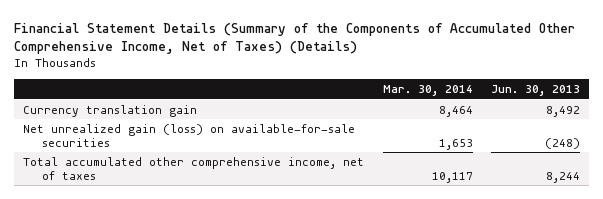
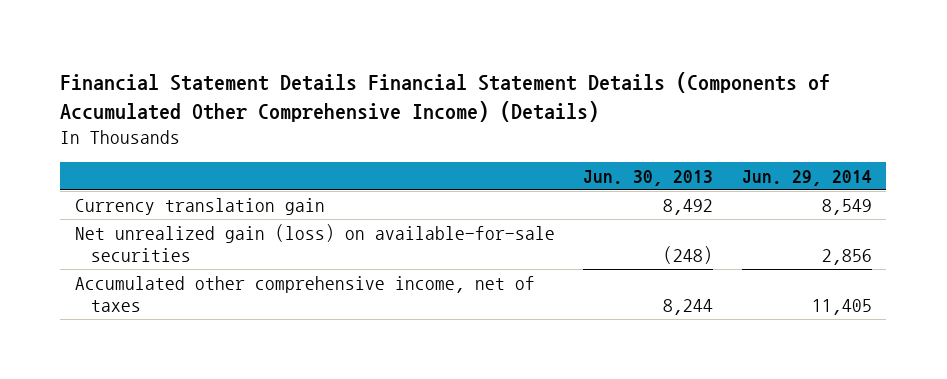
[14,22,576,55] Financial Statement Details (Summary of the Components of Accumulated Other Comprehensive Income, Net of Taxes) (Details) -> [60,72,831,122] Financial Statement Details Financial Statement Details (Components of Accumulated Other Comprehensive Income) (Details)
[382,85,473,97] Mar. 30, 2014 -> none
none -> [741,169,872,186] Jun. 29, 2014
[23,156,365,180] Total accumulated other comprehensive income, net of taxes -> [74,276,535,312] Accumulated other comprehensive income, net of taxes

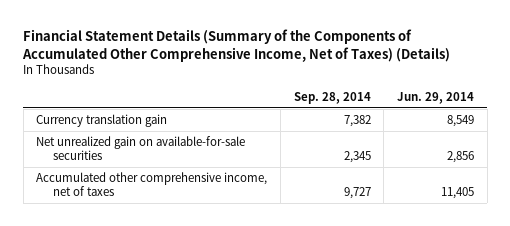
[60,72,831,122] Financial Statement Details Financial Statement Details (Components of Accumulated Other Comprehensive Income) (Details) -> [22,28,451,62] Financial Statement Details (Summary of the Components of Accumulated Other Comprehensive Income, Net of Taxes) (Details)
[583,169,714,186] Jun. 30, 2013 -> none
none -> [293,91,371,104] Sep. 28, 2014
[74,224,555,262] Net unrealized gain (loss) on available-for-sale securities -> [36,136,246,160] Net unrealized gain on available-for-sale securities

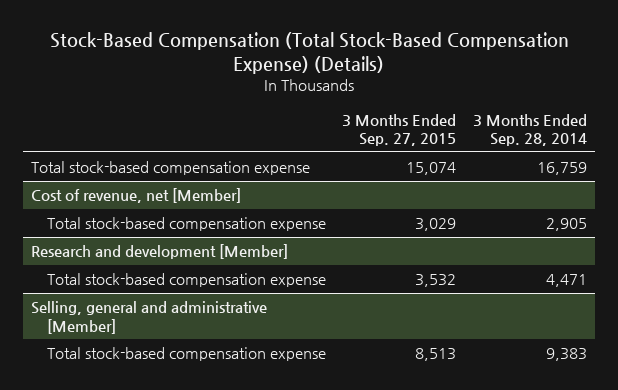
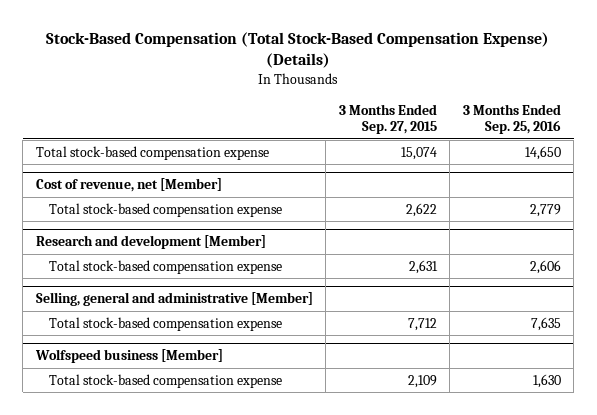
[472,113,587,146] 3 Months Ended Sep. 28, 2014 -> none
none -> [462,103,561,135] 3 Months Ended Sep. 25, 2016
[415,218,457,232] 3,029 -> [405,202,437,217] 2,622
[415,274,457,288] 3,532 -> [408,259,438,274] 2,631
[415,348,457,362] 8,513 -> [407,317,437,331] 7,712
none -> [34,349,223,364] Wolfspeed business [Member]
none -> [48,373,282,388] Total stock-based compensation expense

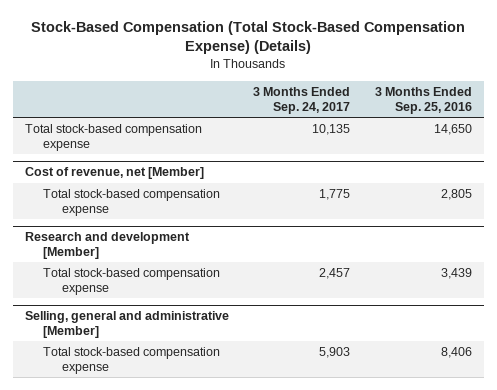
[338,103,437,135] 3 Months Ended Sep. 27, 2015 -> none
none -> [253,87,351,114] 3 Months Ended Sep. 24, 2017
[529,203,561,217] 2,779 -> [441,189,473,201] 2,805
[529,259,561,274] 2,606 -> [441,268,473,280] 3,439
[34,349,223,364] Wolfspeed business [Member] -> none
[48,373,282,388] Total stock-based compensation expense -> none
[530,316,561,331] 7,635 -> [441,347,473,359] 8,406

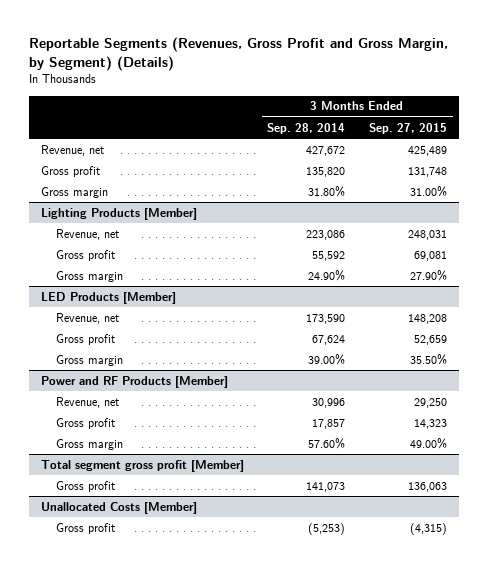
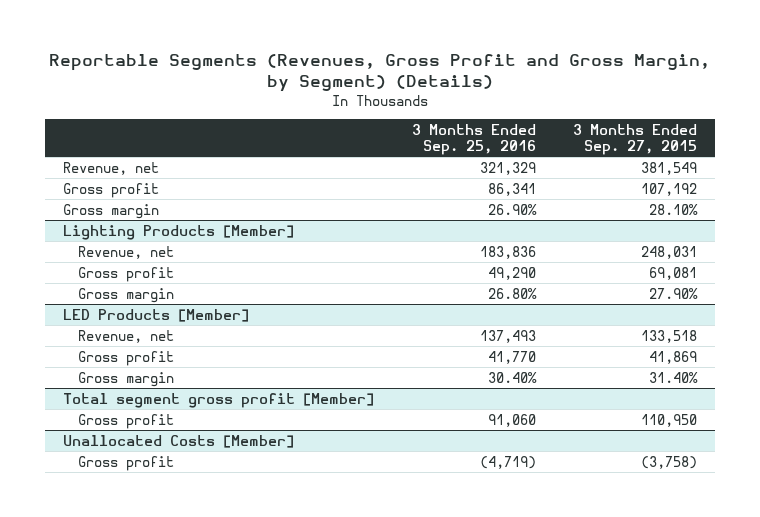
[267,122,346,134] Sep. 28, 2014 -> none
none -> [411,124,536,155] 3 Months Ended Sep. 25, 2016
[407,145,447,156] 425,489 -> [640,161,697,175] 381,549
[407,166,447,177] 131,748 -> [640,182,697,196] 107,192
[409,185,447,197] 31.00% -> [648,203,698,215] 28.10%
[40,375,228,388] Power and RF Products [Member] -> none
[55,396,119,408] Revenue, net -> none
[55,417,115,429] Gross profit -> none
[55,438,123,450] Gross margin -> none
[407,313,447,324] 148,208 -> [640,329,697,343] 133,518
[413,334,447,345] 52,659 -> [648,350,697,364] 41,869
[409,353,447,365] 35.50% -> [648,371,698,383] 31.40%
[407,481,447,492] 136,063 -> [640,413,697,427] 110,950
[409,522,447,535] (4,315) -> [640,455,697,469] (3,758)

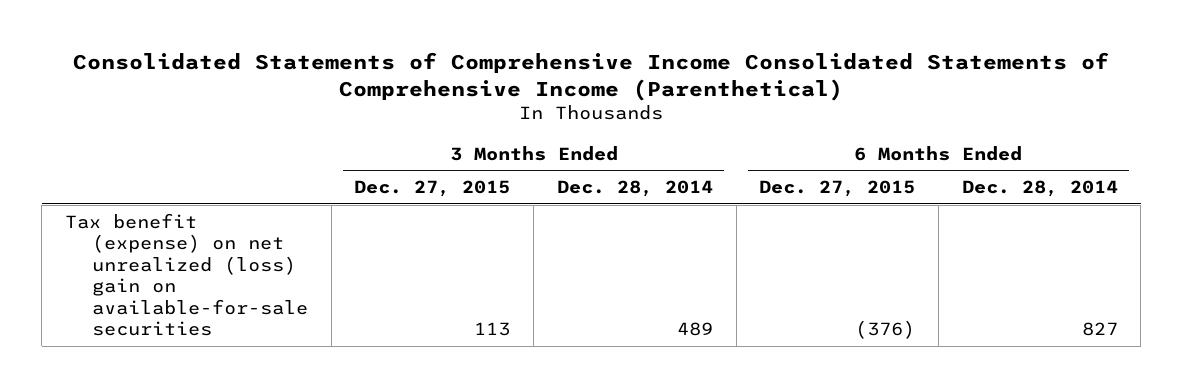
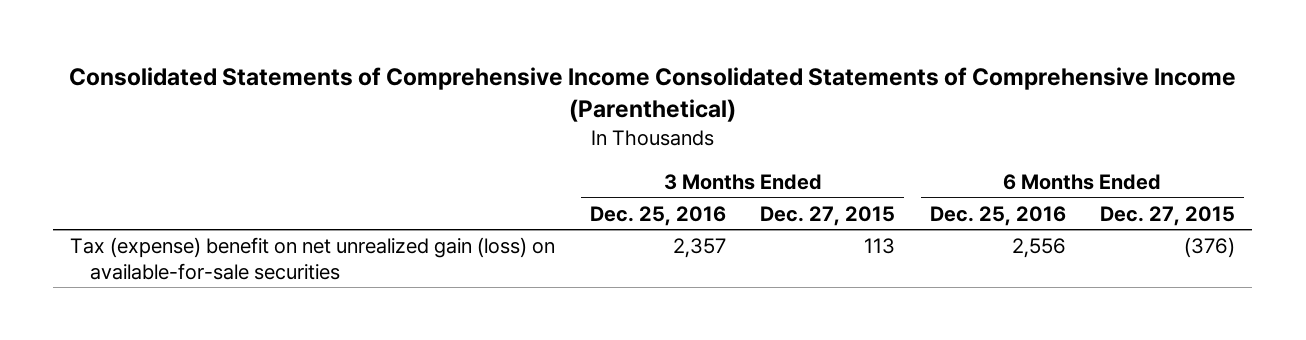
[556,180,713,198] Dec. 28, 2014 -> none
[961,180,1118,198] Dec. 28, 2014 -> none
none -> [589,205,726,226] Dec. 25, 2016
none -> [929,205,1066,226] Dec. 25, 2016
[64,212,309,337] Tax benefit (expense) on net unrealized (loss) gain on available-for-sale securities -> [70,237,556,280] Tax (expense) benefit on net unrealized gain (loss) on available-for-sale securities

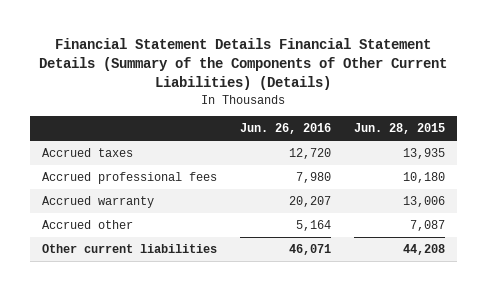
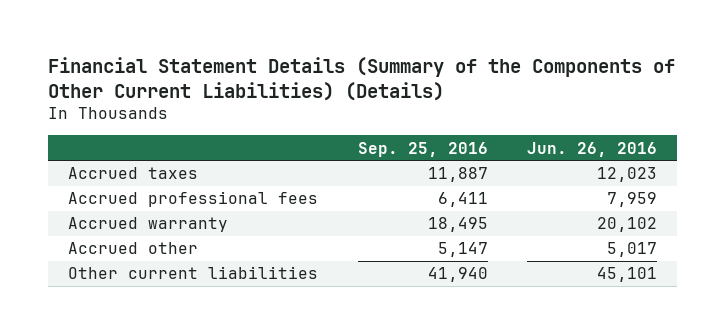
[39,38,448,91] Financial Statement Details Financial Statement Details (Summary of the Components of Other Current Liabilities) (Details) -> [48,56,676,101] Financial Statement Details (Summary of the Components of Other Current Liabilities) (Details)
[354,123,446,135] Jun. 28, 2015 -> none
none -> [357,141,488,157] Sep. 25, 2016
[288,148,331,160] 12,720 -> [597,167,658,183] 12,023
[295,172,331,184] 7,980 -> [607,192,658,208] 7,959
[288,196,331,208] 20,207 -> [597,217,658,233] 20,102
[295,220,331,232] 5,164 -> [607,242,658,258] 5,017
[288,244,331,256] 46,071 -> [597,267,658,283] 45,101

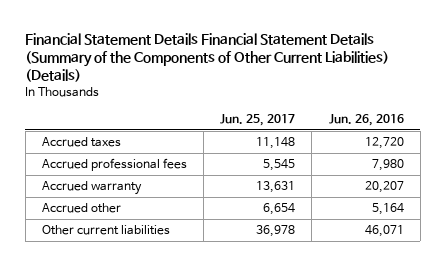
[48,56,676,101] Financial Statement Details (Summary of the Components of Other Current Liabilities) (Details) -> [25,32,390,83] Financial Statement Details Financial Statement Details (Summary of the Components of Other Current Liabilities) (Details)
[357,141,488,157] Sep. 25, 2016 -> none
none -> [220,114,296,127] Jun. 25, 2017
[597,167,658,183] 12,023 -> [364,137,404,150] 12,720
[607,192,658,208] 7,959 -> [371,159,404,172] 7,980
[597,217,658,233] 20,102 -> [364,181,404,194] 20,207
[607,242,658,258] 5,017 -> [371,203,404,216] 5,164
[597,267,658,283] 45,101 -> [364,225,404,238] 46,071

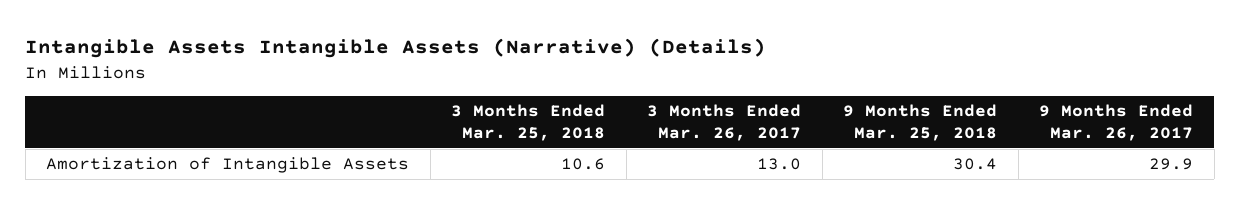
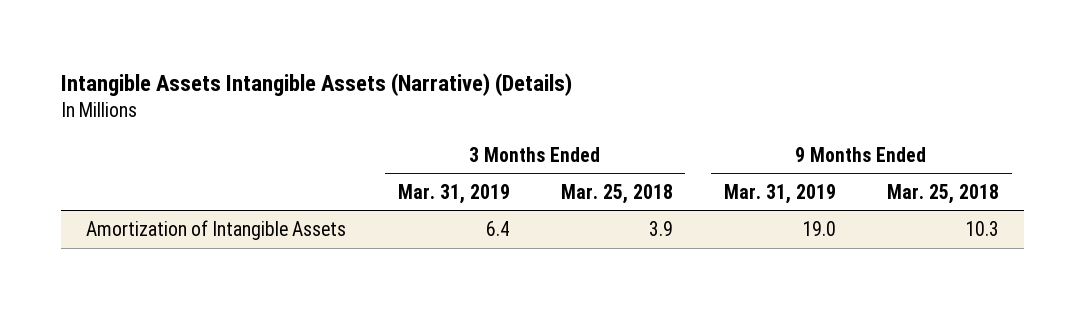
[647,104,802,142] 3 Months Ended Mar. 26, 2017 -> none
[1039,104,1194,142] 9 Months Ended Mar. 26, 2017 -> none
none -> [397,183,510,204] Mar. 31, 2019
none -> [723,183,836,204] Mar. 31, 2019
[561,158,606,171] 10.6 -> [648,221,673,237] 3.9
[953,158,998,171] 30.4 -> [964,221,999,237] 10.3

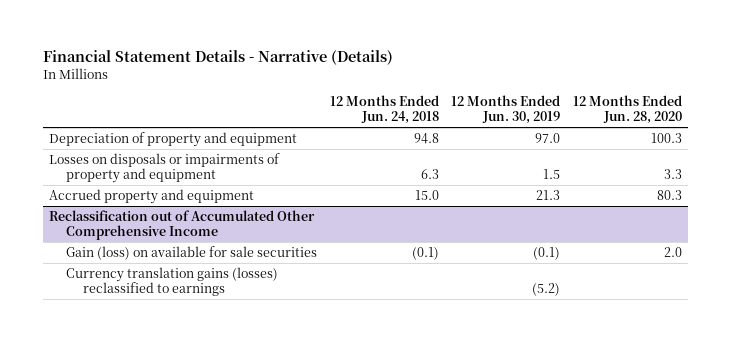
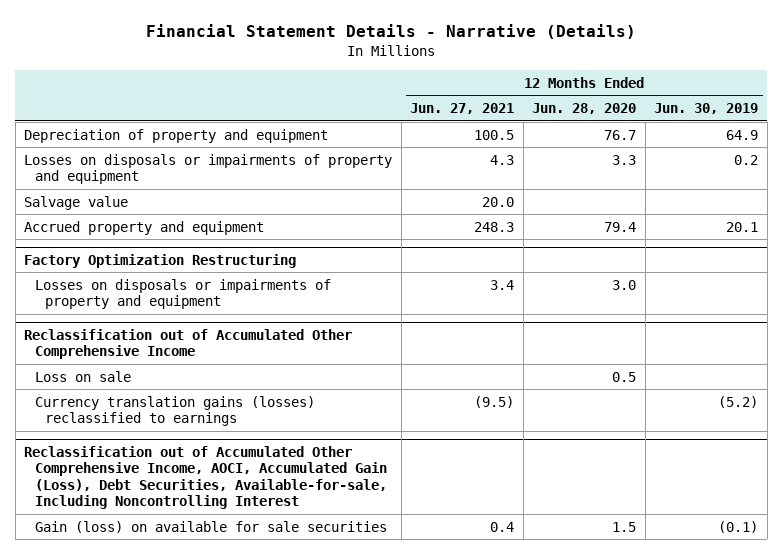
[329,94,439,125] 12 Months Ended Jun. 24, 2018 -> none
none -> [410,103,515,115] Jun. 27, 2021
[535,132,561,143] 97.0 -> [726,129,759,140] 64.9
[650,132,682,143] 100.3 -> [604,129,637,140] 76.7
[543,169,561,180] 1.5 -> [734,154,759,165] 0.2
none -> [24,195,129,210] Salvage value
[536,189,561,200] 21.3 -> [726,221,759,232] 20.1
[656,189,682,200] 80.3 -> [604,221,637,232] 79.4
none -> [24,253,297,268] Factory Optimization Restructuring
none -> [34,278,331,310] Losses on disposals or impairments of property and equipment
[65,245,317,260] Gain (loss) on available for sale securities -> none
none -> [34,370,131,382] Loss on sale
none -> [24,445,387,510] Reclassification out of Accumulated Other Comprehensive Income, AOCI, Accumulated Gain (Loss), Debt Securities, Available-for-sale, Including Noncontrolling Interest
none -> [34,520,387,533] Gain (loss) on available for sale securities

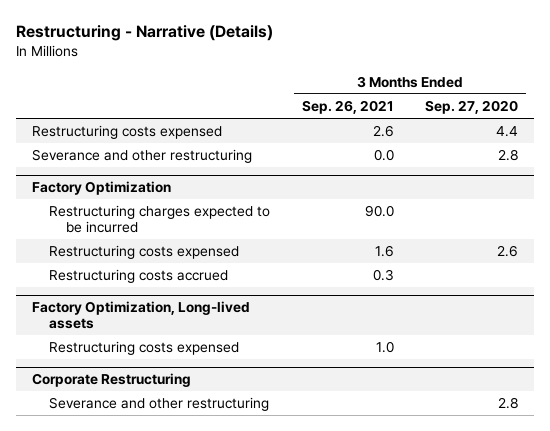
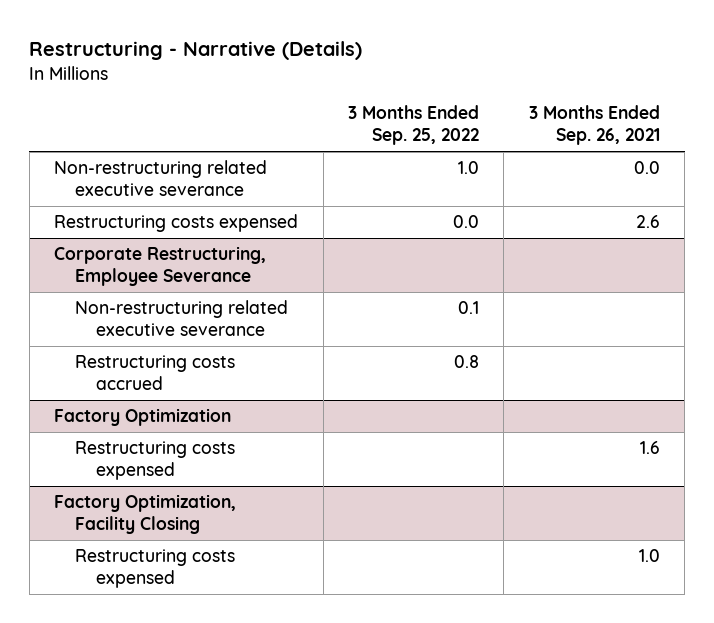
[425,99,519,114] Sep. 27, 2020 -> none
none -> [348,105,480,146] 3 Months Ended Sep. 25, 2022
none -> [54,160,268,197] Non-restructuring related executive severance
[31,148,252,163] Severance and other restructuring -> none
none -> [54,246,267,287] Corporate Restructuring, Employee Severance
none -> [75,300,289,337] Non-restructuring related executive severance
none -> [75,355,236,391] Restructuring costs accrued
[48,204,270,234] Restructuring charges expected to be incurred -> none
[48,268,228,283] Restructuring costs accrued -> none
[31,301,250,330] Factory Optimization, Long-lived assets -> none
none -> [54,494,237,535] Factory Optimization, Facility Closing
[31,373,191,388] Corporate Restructuring -> none
[48,396,269,411] Severance and other restructuring -> none

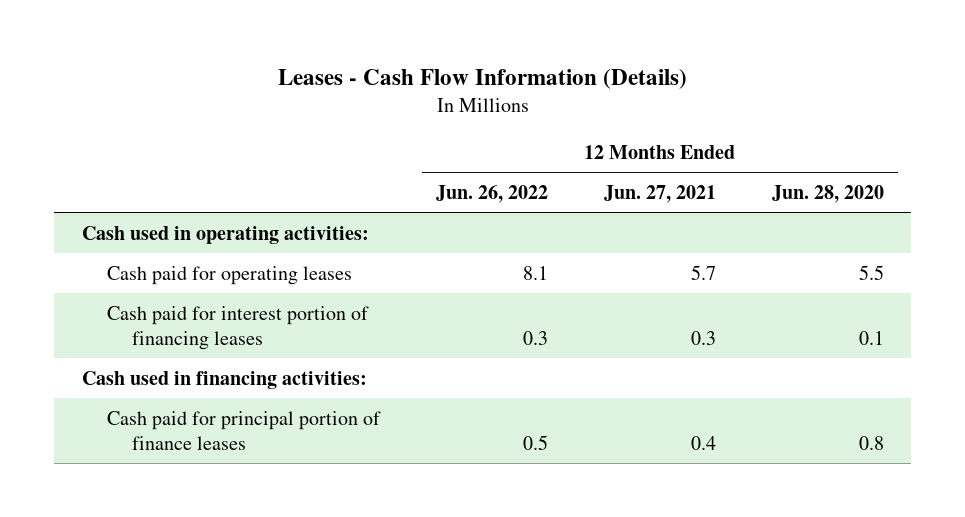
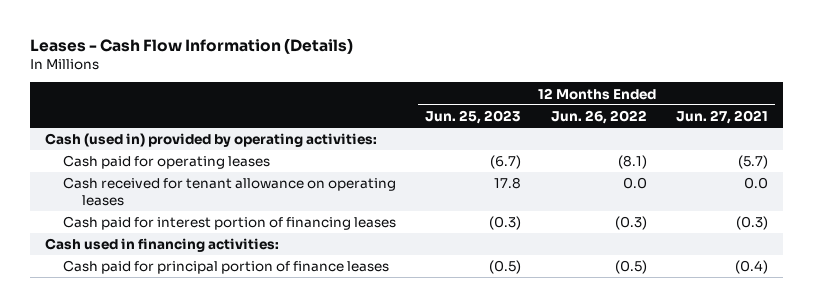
[771,184,884,203] Jun. 28, 2020 -> none
none -> [425,109,522,124] Jun. 25, 2023
[81,225,369,244] Cash used in operating activities: -> [44,133,377,148] Cash (used in) provided by operating activities:
[522,265,548,280] 8.1 -> [617,155,647,170] (8.1)
[690,264,716,280] 5.7 -> [737,155,768,170] (5.7)
none -> [63,177,397,206] Cash received for tenant allowance on operating leases
[522,330,548,345] 0.3 -> [614,216,647,231] (0.3)
[690,330,716,345] 0.3 -> [735,216,768,231] (0.3)
[522,434,548,450] 0.5 -> [614,260,647,275] (0.5)
[690,435,716,450] 0.4 -> [734,260,768,275] (0.4)

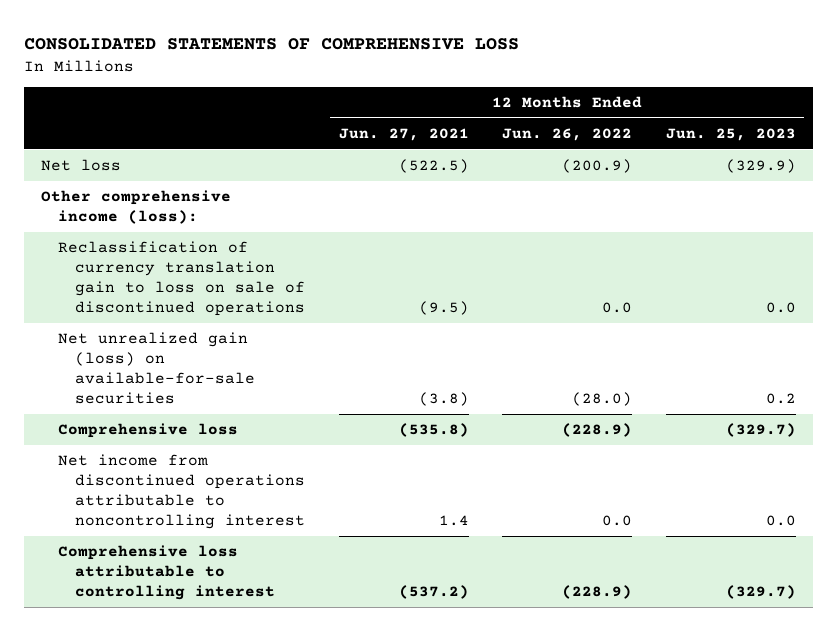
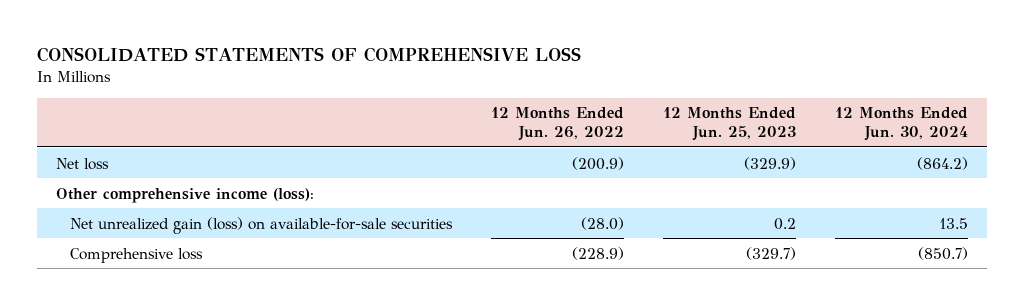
[338,127,469,141] Jun. 27, 2021 -> none
none -> [834,107,968,141] 12 Months Ended Jun. 30, 2024
[58,241,306,316] Reclassification of currency translation gain to loss on sale of discontinued operations -> none
[58,454,306,529] Net income from discontinued operations attributable to noncontrolling interest -> none
[58,545,276,600] Comprehensive loss attributable to controlling interest -> none

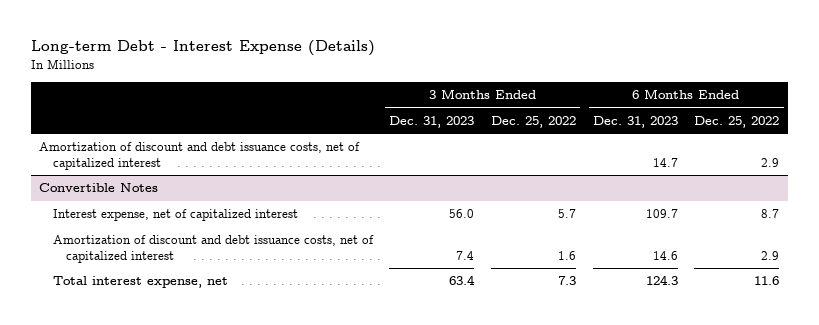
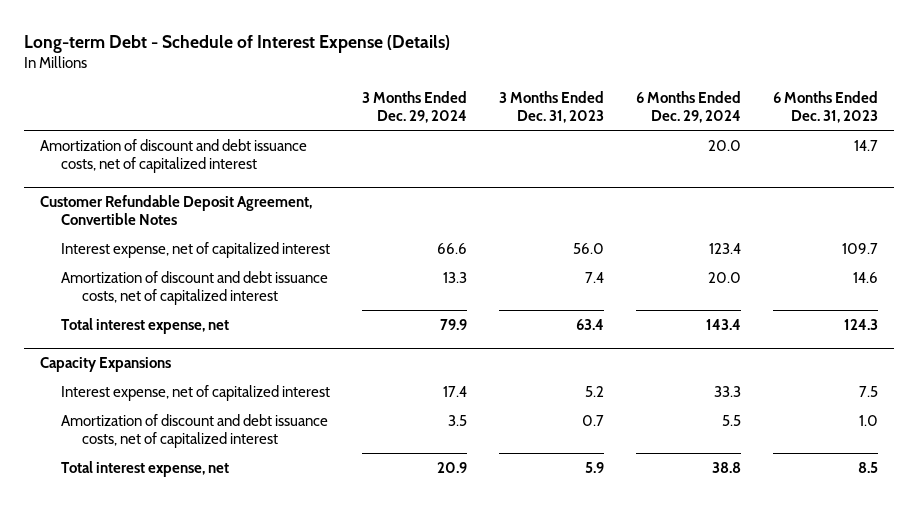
[30,40,375,57] Long-term Debt - Interest Expense (Details) -> [24,34,451,53] Long-term Debt - Schedule of Interest Expense (Details)
[491,115,577,128] Dec. 25, 2022 -> none
[694,115,780,128] Dec. 25, 2022 -> none
none -> [362,90,468,124] 3 Months Ended Dec. 29, 2024
none -> [636,90,742,124] 6 Months Ended Dec. 29, 2024
[39,183,159,193] Convertible Notes -> none
none -> [40,194,313,226] Customer Refundable Deposit Agreement, Convertible Notes
none -> [40,356,172,372] Capacity Expansions
none -> [61,384,331,401] Interest expense, net of capitalized interest
none -> [61,413,329,448] Amortization of discount and debt issuance costs, net of capitalized interest
none -> [61,460,230,477] Total interest expense, net

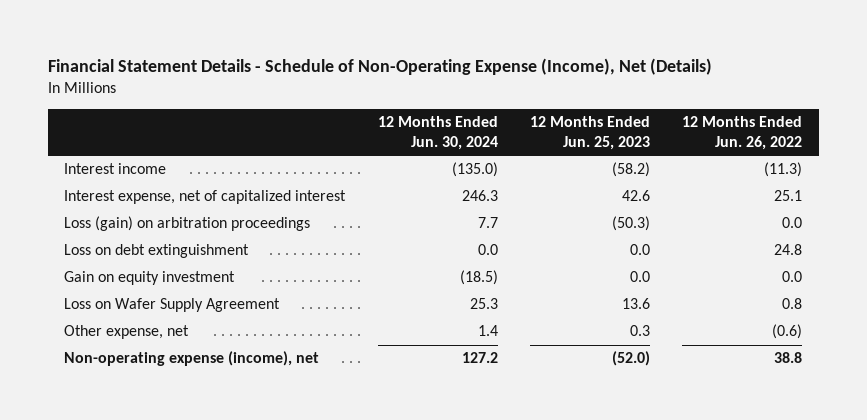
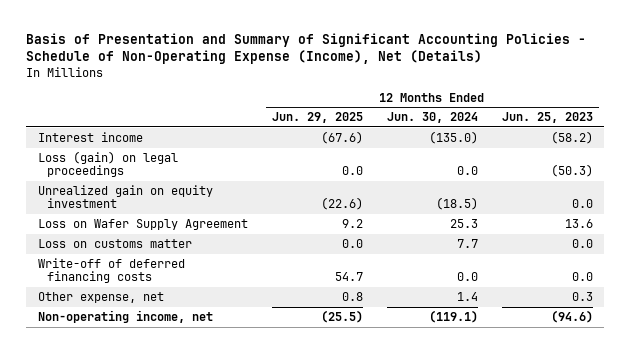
[47,58,712,76] Financial Statement Details - Schedule of Non-Operating Expense (Income), Net (Details) -> [26,32,587,65] Basis of Presentation and Summary of Significant Accounting Policies - Schedule of Non-Operating Expense (Income), Net (Details)
[682,116,803,150] 12 Months Ended Jun. 26, 2022 -> none
none -> [271,112,363,124] Jun. 29, 2025
[64,190,347,205] Interest expense, net of capitalized interest -> none
[64,244,250,259] Loss on debt extinguishment -> none
[64,216,311,232] Loss (gain) on arbitration proceedings -> [38,150,179,178] Loss (gain) on legal proceedings
[477,217,498,229] 7.7 -> [456,166,478,176] 0.0
[64,271,236,286] Gain on equity investment -> [38,184,214,209] Unrealized gain on equity investment
none -> [38,238,193,248] Loss on customs matter
none -> [38,257,186,284] Write-off of deferred financing costs
[64,351,320,367] Non-operating expense (income), net -> [38,309,214,323] Non-operating income, net
[461,352,498,364] 127.2 -> [428,309,478,323] (119.1)
[612,351,651,367] (52.0) -> [550,309,593,323] (94.6)

